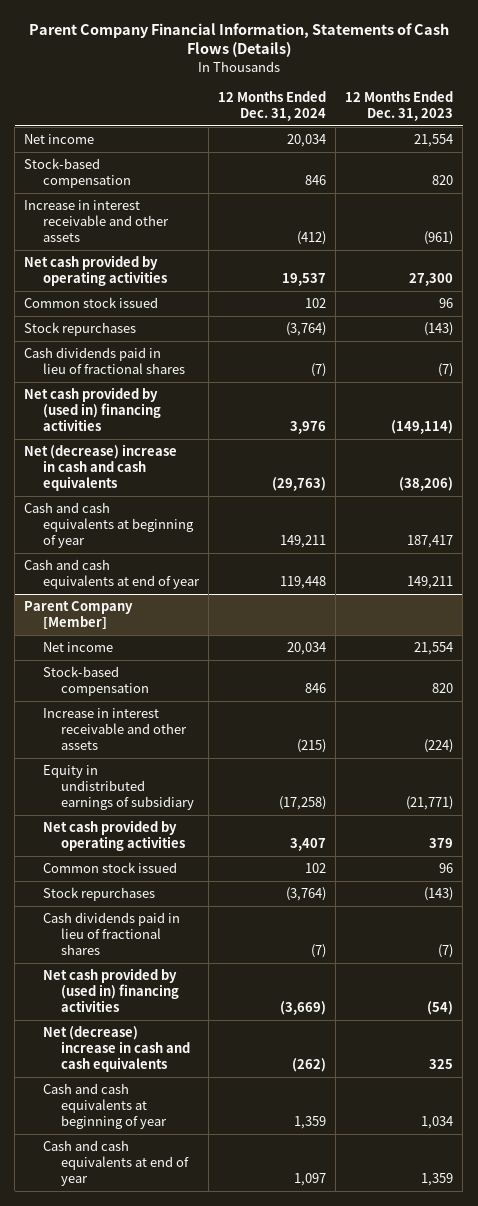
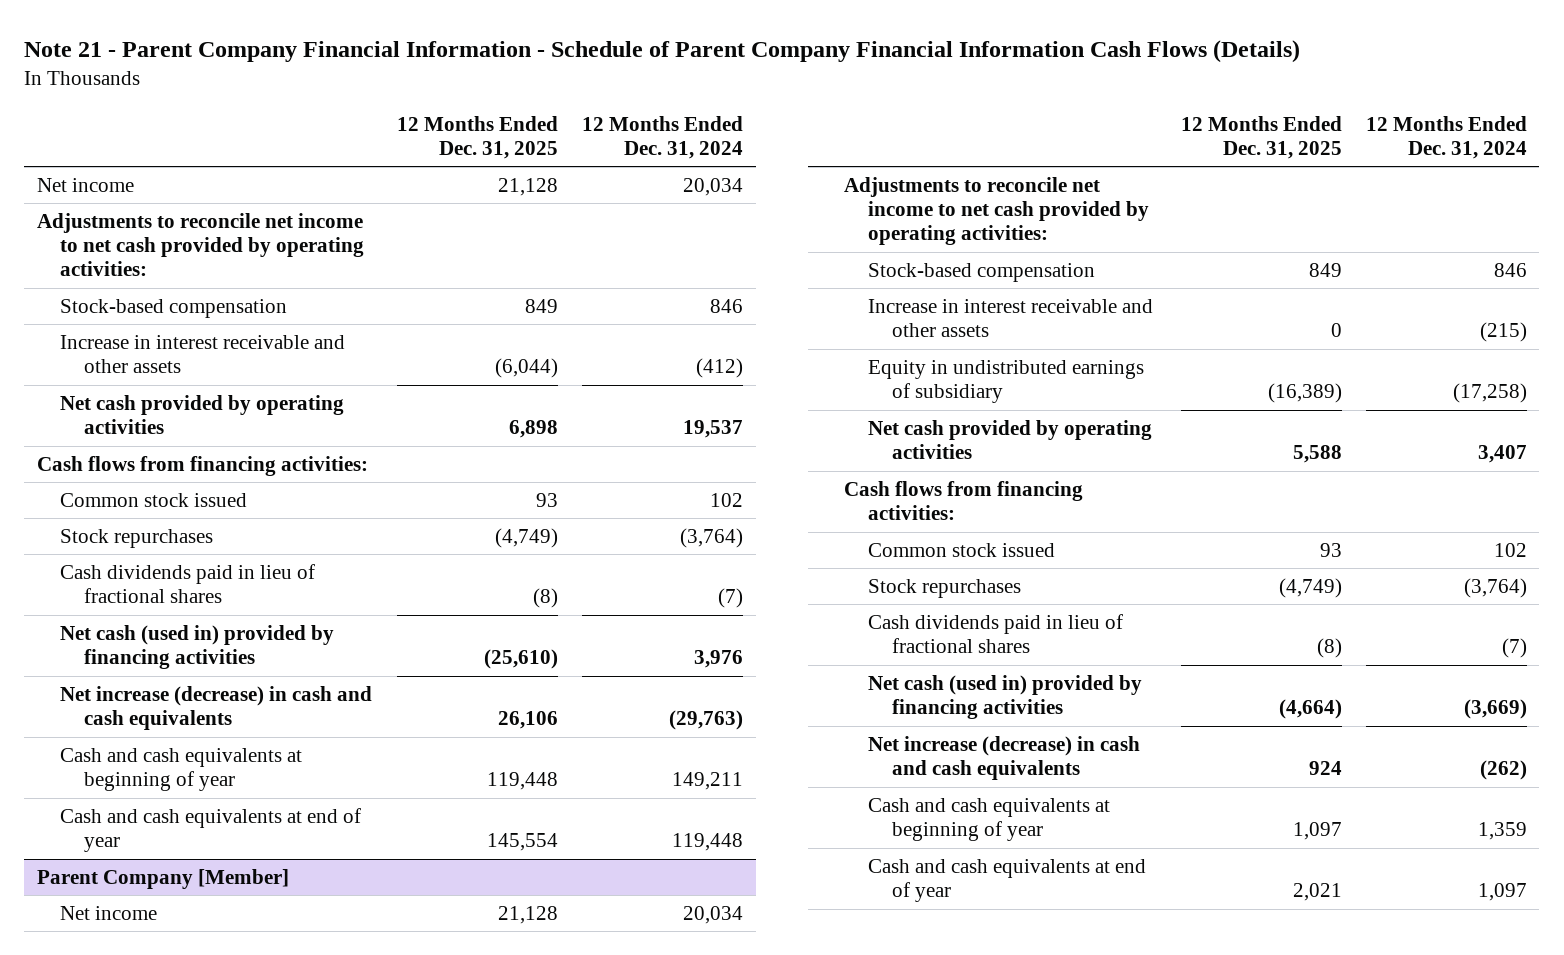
[28,22,449,58] Parent Company Financial Information, Statements of Cash Flows (Details) -> [24,39,1301,63] Note 21 - Parent Company Financial Information - Schedule of Parent Company Financial Information Cash Flows (Details)
[345,90,454,121] 12 Months Ended Dec. 31, 2023 -> none
none -> [396,115,558,159] 12 Months Ended Dec. 31, 2025
none -> [36,212,365,277] Adjustments to reconcile net income to net cash provided by operating activities:
none -> [36,455,368,476] Cash flows from financing activities:
[24,387,161,432] Net cash provided by (used in) financing activities -> [60,624,335,670] Net cash (used in) provided by financing activities
[24,444,178,492] Net (decrease) increase in cash and cash equivalents -> [60,685,373,731] Net increase (decrease) in cash and cash equivalents
none -> [843,176,1149,246] Adjustments to reconcile net income to net cash provided by operating activities:
none -> [843,480,1083,521] Cash flows from financing activities:
[42,968,179,1013] Net cash provided by (used in) financing activities -> [867,674,1142,720] Net cash (used in) provided by financing activities
[42,1026,190,1073] Net (decrease) increase in cash and cash equivalents -> [867,735,1140,781] Net increase (decrease) in cash and cash equivalents

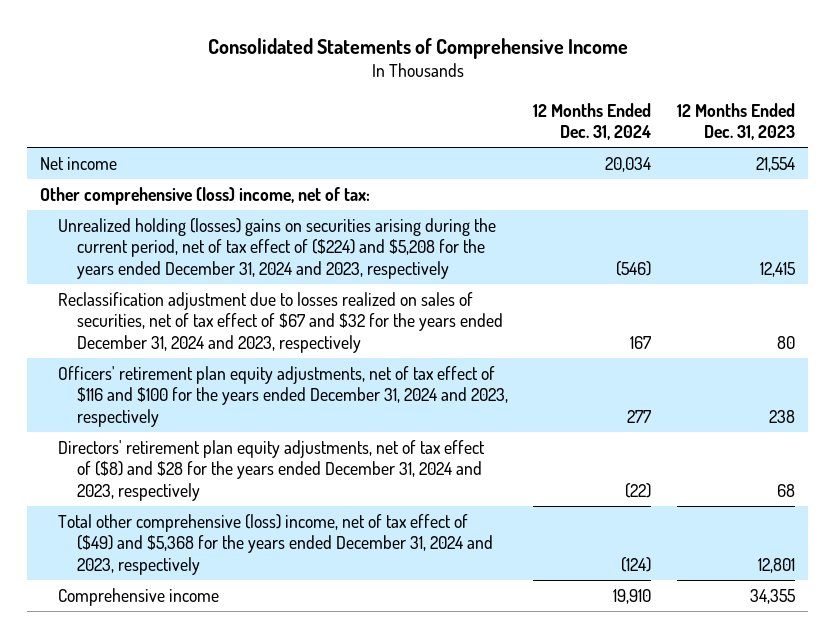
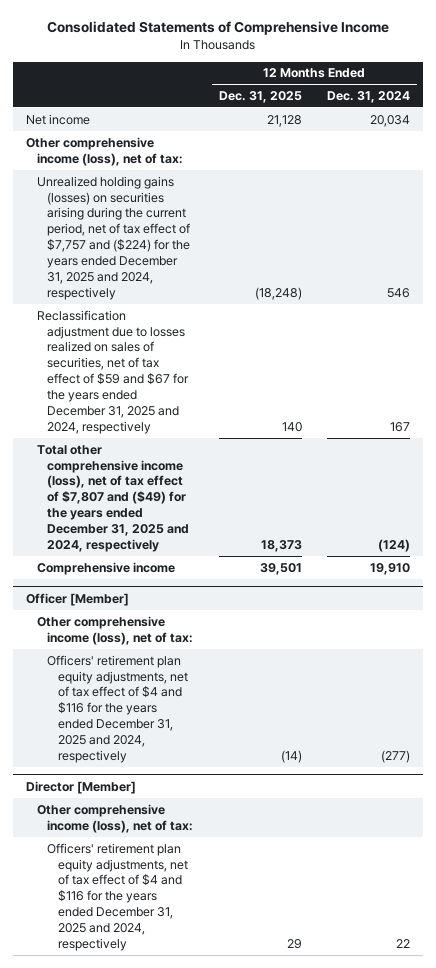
[677,102,796,141] 12 Months Ended Dec. 31, 2023 -> none
none -> [218,90,302,103] Dec. 31, 2025
[58,365,508,427] Officers' retirement plan equity adjustments, net of tax effect of $116 and $100 for the years ended December 31, 2024 and 2023, respectively -> none
[58,439,486,501] Directors' retirement plan equity adjustments, net of tax effect of ($8) and $28 for the years ended December 31, 2024 and 2023, respectively -> none
[39,186,370,205] Other comprehensive (loss) income, net of tax: -> [26,136,183,166] Other comprehensive income (loss), net of tax:
[58,217,497,279] Unrealized holding (losses) gains on securities arising during the current period, net of tax effect of ($224) and $5,208 for the years ended December 31, 2024 and 2023, respectively -> [36,175,191,300] Unrealized holding gains (losses) on securities arising during the current period, net of tax effect of $7,757 and ($224) for the years ended December 31, 2025 and 2024, respectively
[616,260,652,276] (546) -> [387,287,411,298] 546
[58,291,503,353] Reclassification adjustment due to losses realized on sales of securities, net of tax effect of $67 and $32 for the years ended December 31, 2024 and 2023, respectively -> [36,309,190,434] Reclassification adjustment due to losses realized on sales of securities, net of tax effect of $59 and $67 for the years ended December 31, 2025 and 2024, respectively
[58,513,493,575] Total other comprehensive (loss) income, net of tax effect of ($49) and $5,368 for the years ended December 31, 2024 and 2023, respectively -> [36,444,190,553] Total other comprehensive income (loss), net of tax effect of $7,807 and ($49) for the years ended December 31, 2025 and 2024, respectively
none -> [26,592,130,606] Officer [Member]
none -> [36,615,194,645] Other comprehensive income (loss), net of tax:
none -> [47,654,188,764] Officers' retirement plan equity adjustments, net of tax effect of $4 and $116 for the years ended December 31, 2025 and 2024, respectively
none -> [26,780,137,794] Director [Member]
none -> [36,803,194,833] Other comprehensive income (loss), net of tax:
none -> [47,842,188,952] Officers' retirement plan equity adjustments, net of tax effect of $4 and $116 for the years ended December 31, 2025 and 2024, respectively

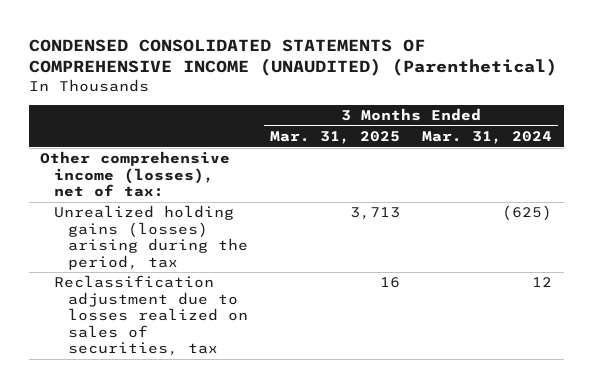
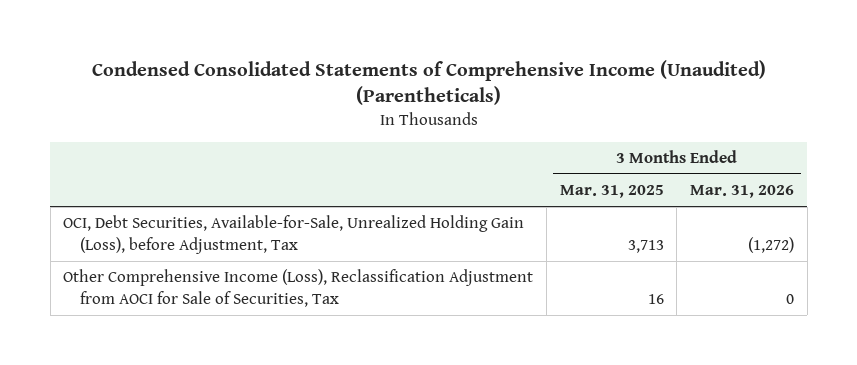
[29,38,558,77] CONDENSED CONSOLIDATED STATEMENTS OF COMPREHENSIVE INCOME (UNAUDITED) (Parenthetical) -> [91,60,766,106] Condensed Consolidated Statements of Comprehensive Income (Unaudited) (Parentheticals)
[422,131,553,145] Mar. 31, 2024 -> none
none -> [690,185,795,199] Mar. 31, 2026
[40,151,231,198] Other comprehensive income (losses), net of tax: -> none
[54,205,248,270] Unrealized holding gains (losses) arising during the period, tax -> [63,215,525,255] OCI, Debt Securities, Available-for-Sale, Unrealized Holding Gain (Loss), before Adjustment, Tax
[54,275,248,357] Reclassification adjustment due to losses realized on sales of securities, tax -> [63,269,534,308] Other Comprehensive Income (Loss), Reclassification Adjustment from AOCI for Sale of Securities, Tax

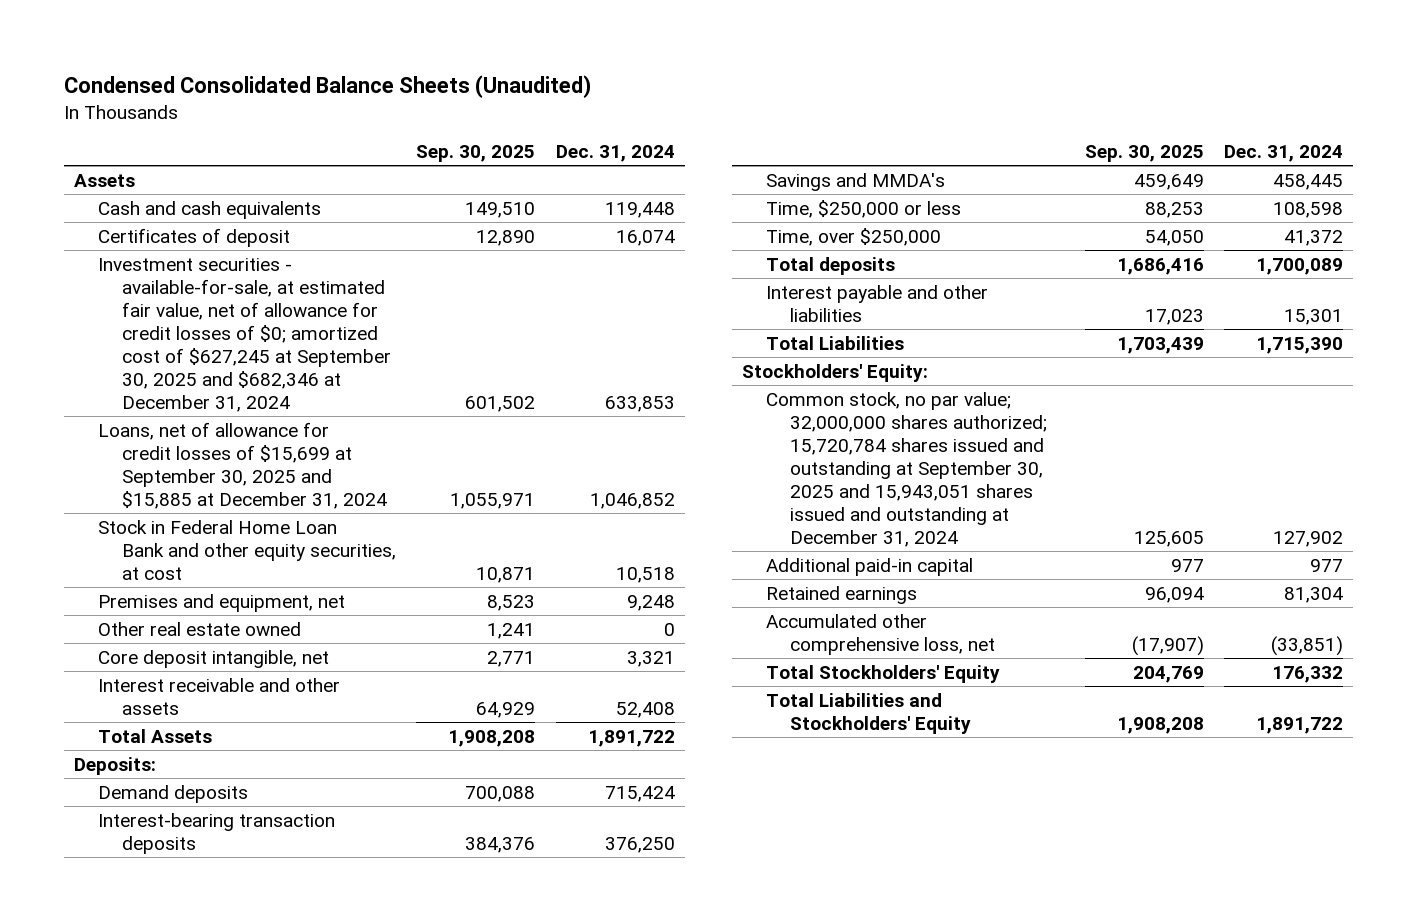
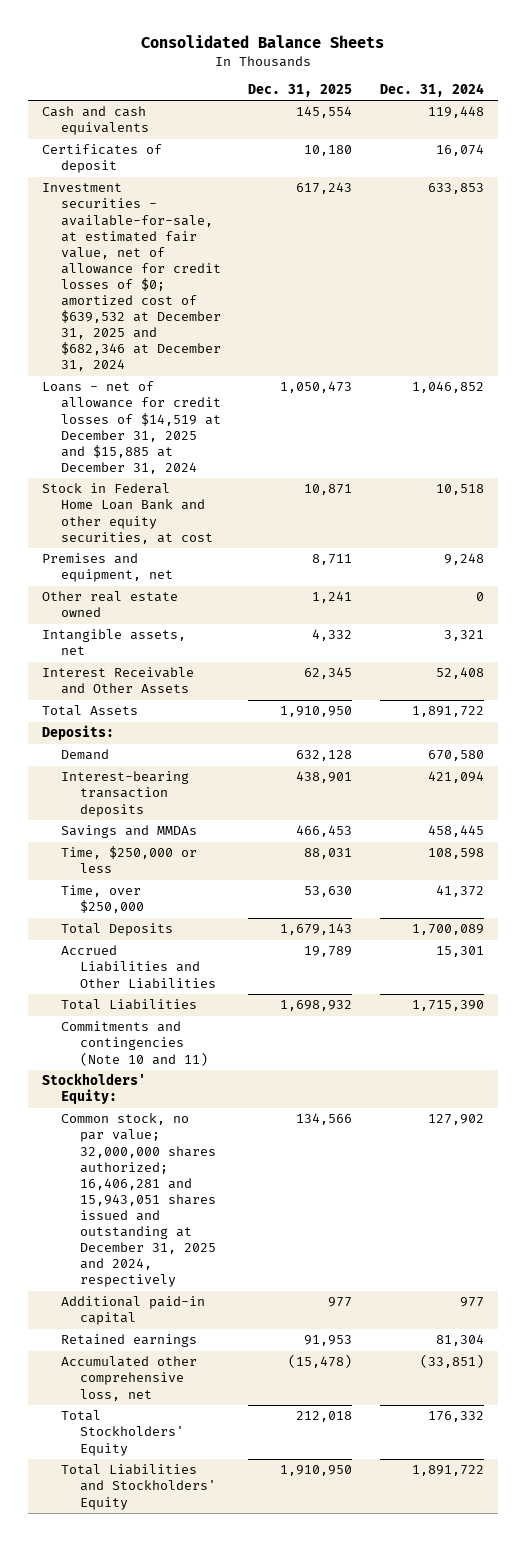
[63,75,591,99] Condensed Consolidated Balance Sheets (Unaudited) -> [140,35,384,49] Consolidated Balance Sheets
[416,145,536,163] Sep. 30, 2025 -> none
none -> [248,84,353,98] Dec. 31, 2025
[74,173,136,187] Assets -> none
[98,257,391,412] Investment securities - available-for-sale, at estimated fair value, net of allowance for credit losses of $0; amortized cost of $627,245 at September 30, 2025 and $682,346 at December 31, 2024 -> [41,183,221,372] Investment securities - available-for-sale, at estimated fair value, net of allowance for credit losses of $0; amortized cost of $639,532 at December 31, 2025 and $682,346 at December 31, 2024
[98,421,387,509] Loans, net of allowance for credit losses of $15,699 at September 30, 2025 and $15,885 at December 31, 2024 -> [41,381,221,474] Loans - net of allowance for credit losses of $14,519 at December 31, 2025 and $15,885 at December 31, 2024
[98,649,330,668] Core deposit intangible, net -> [41,629,186,656] Intangible assets, net
[98,677,341,715] Interest receivable and other assets -> [41,667,194,695] Interest Receivable and Other Assets
[98,784,249,803] Demand deposits -> [60,749,109,761] Demand
[604,785,675,802] 715,424 -> [427,750,484,762] 670,580
[604,836,675,853] 376,250 -> [427,771,484,784] 421,094
[766,172,946,191] Savings and MMDA's -> [60,825,197,839] Savings and MMDAs
[766,256,896,275] Total deposits -> [60,923,173,937] Total Deposits
[766,284,989,322] Interest payable and other liabilities -> [60,945,217,989] Accrued Liabilities and Other Liabilities
none -> [60,1021,209,1066] Commitments and contingencies (Note 10 and 11)
[766,391,1048,547] Common stock, no par value; 32,000,000 shares authorized; 15,720,784 shares issued and outstanding at September 30, 2025 and 15,943,051 shares issued and outstanding at December 31, 2024 -> [60,1113,217,1288] Common stock, no par value; 32,000,000 shares authorized; 16,406,281 and 15,943,051 shares issued and outstanding at December 31, 2025 and 2024, respectively

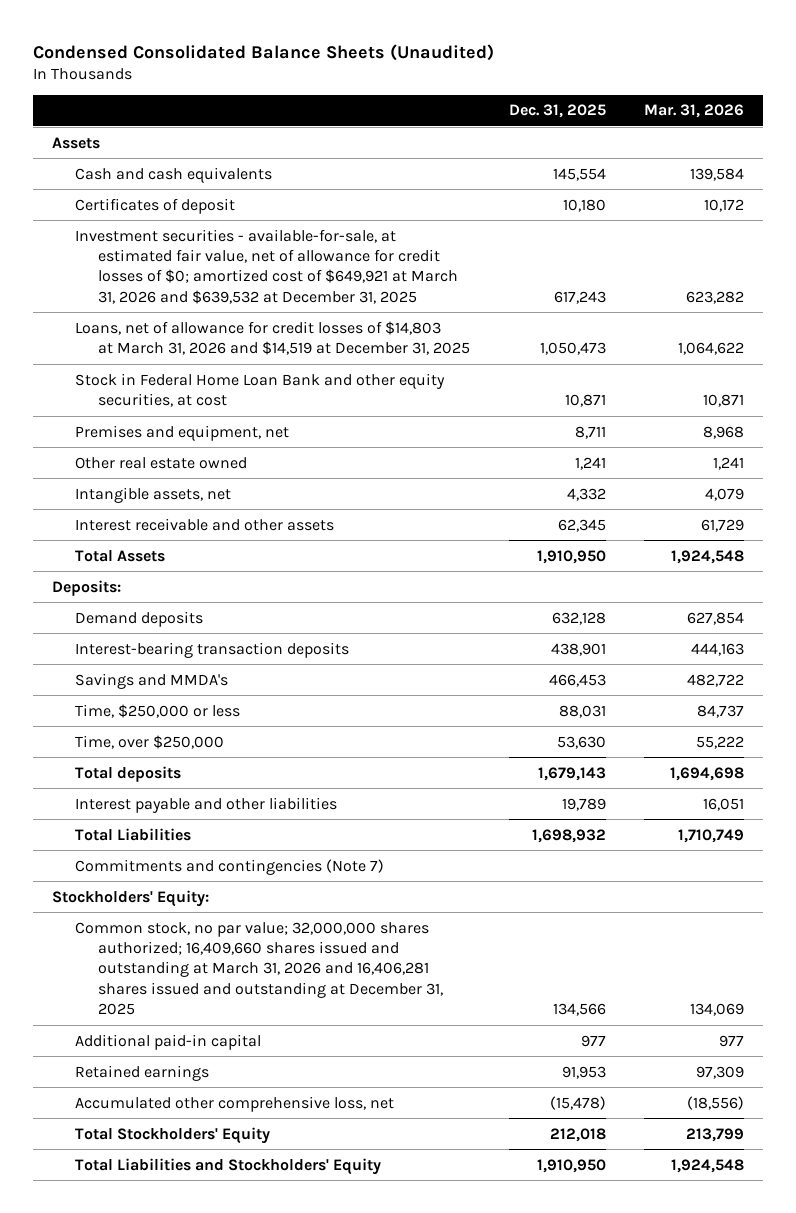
[140,35,384,49] Consolidated Balance Sheets -> [32,43,494,61] Condensed Consolidated Balance Sheets (Unaudited)
[379,83,484,98] Dec. 31, 2024 -> none
none -> [644,104,745,119] Mar. 31, 2026
none -> [52,136,101,149] Assets
[41,183,221,372] Investment securities - available-for-sale, at estimated fair value, net of allowance for credit losses of $0; amortized cost of $639,532 at December 31, 2025 and $682,346 at December 31, 2024 -> [75,228,459,304] Investment securities - available-for-sale, at estimated fair value, net of allowance for credit losses of $0; amortized cost of $649,921 at March 31, 2026 and $639,532 at December 31, 2025
[41,381,221,474] Loans - net of allowance for credit losses of $14,519 at December 31, 2025 and $15,885 at December 31, 2024 -> [75,320,471,355] Loans, net of allowance for credit losses of $14,803 at March 31, 2026 and $14,519 at December 31, 2025
[41,667,194,695] Interest Receivable and Other Assets -> [75,517,335,531] Interest receivable and other assets
[60,749,109,761] Demand -> [75,610,204,627] Demand deposits
[60,825,197,839] Savings and MMDAs -> [75,672,229,689] Savings and MMDA's
[60,923,173,937] Total Deposits -> [75,765,182,782] Total deposits
[60,945,217,989] Accrued Liabilities and Other Liabilities -> [75,796,338,813] Interest payable and other liabilities
[60,1021,209,1066] Commitments and contingencies (Note 10 and 11) -> [75,858,385,875] Commitments and contingencies (Note 7)
[60,1113,217,1288] Common stock, no par value; 32,000,000 shares authorized; 16,406,281 and 15,943,051 shares issued and outstanding at December 31, 2025 and 2024, respectively -> [75,921,444,1016] Common stock, no par value; 32,000,000 shares authorized; 16,409,660 shares issued and outstanding at March 31, 2026 and 16,406,281 shares issued and outstanding at December 31, 2025

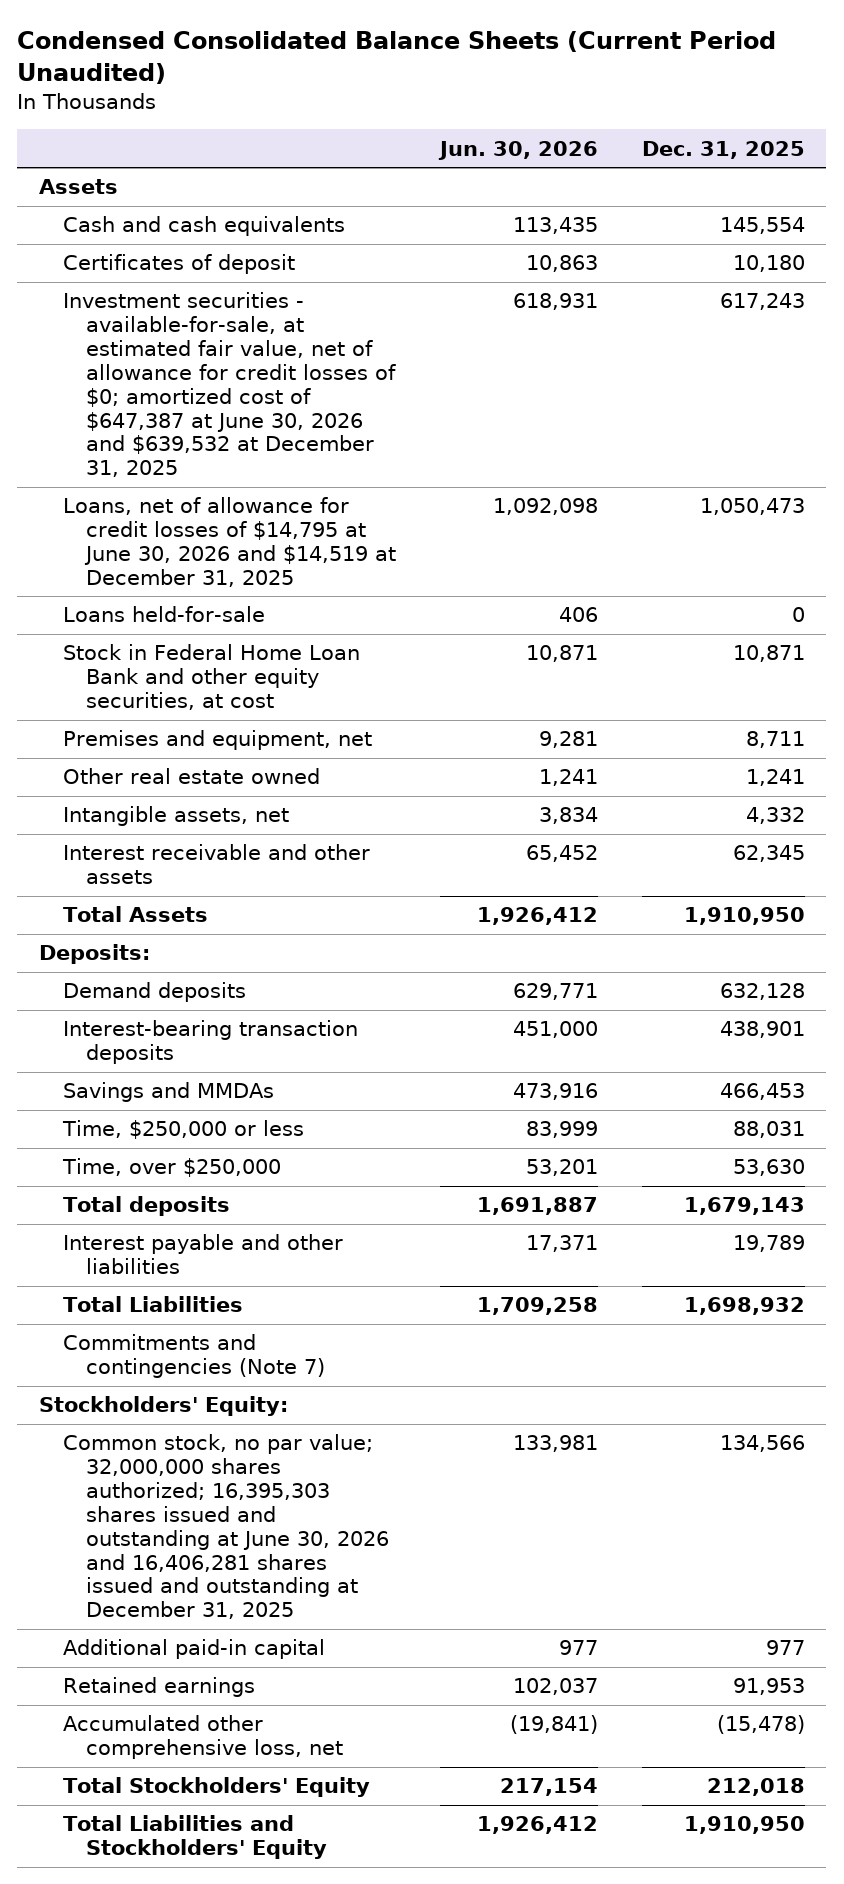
[32,43,494,61] Condensed Consolidated Balance Sheets (Unaudited) -> [17,31,777,85] Condensed Consolidated Balance Sheets (Current Period Unaudited)
[644,104,745,119] Mar. 31, 2026 -> none
none -> [437,140,598,160] Jun. 30, 2026
[75,228,459,304] Investment securities - available-for-sale, at estimated fair value, net of allowance for credit losses of $0; amortized cost of $649,921 at March 31, 2026 and $639,532 at December 31, 2025 -> [62,292,396,478] Investment securities - available-for-sale, at estimated fair value, net of allowance for credit losses of $0; amortized cost of $647,387 at June 30, 2026 and $639,532 at December 31, 2025
[75,320,471,355] Loans, net of allowance for credit losses of $14,803 at March 31, 2026 and $14,519 at December 31, 2025 -> [62,497,396,587] Loans, net of allowance for credit losses of $14,795 at June 30, 2026 and $14,519 at December 31, 2025
none -> [62,606,265,623] Loans held-for-sale
[75,672,229,689] Savings and MMDA's -> [62,1082,274,1103] Savings and MMDAs
[75,921,444,1016] Common stock, no par value; 32,000,000 shares authorized; 16,409,660 shares issued and outstanding at March 31, 2026 and 16,406,281 shares issued and outstanding at December 31, 2025 -> [62,1434,389,1620] Common stock, no par value; 32,000,000 shares authorized; 16,395,303 shares issued and outstanding at June 30, 2026 and 16,406,281 shares issued and outstanding at December 31, 2025

